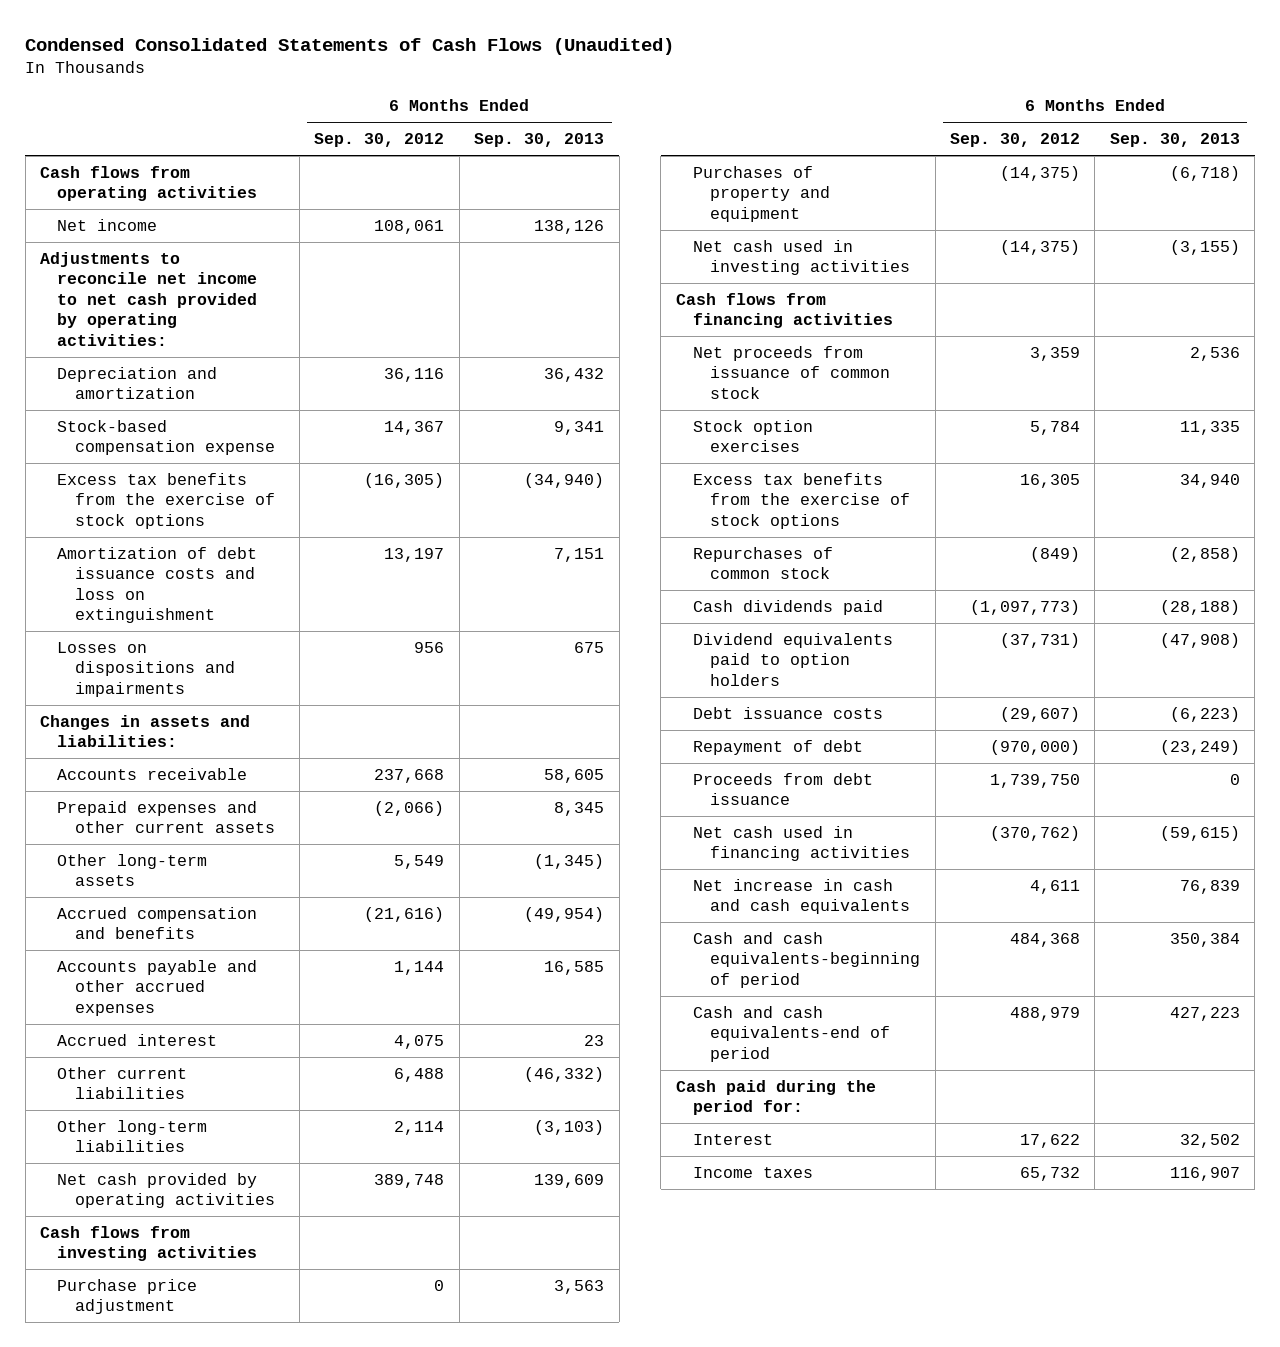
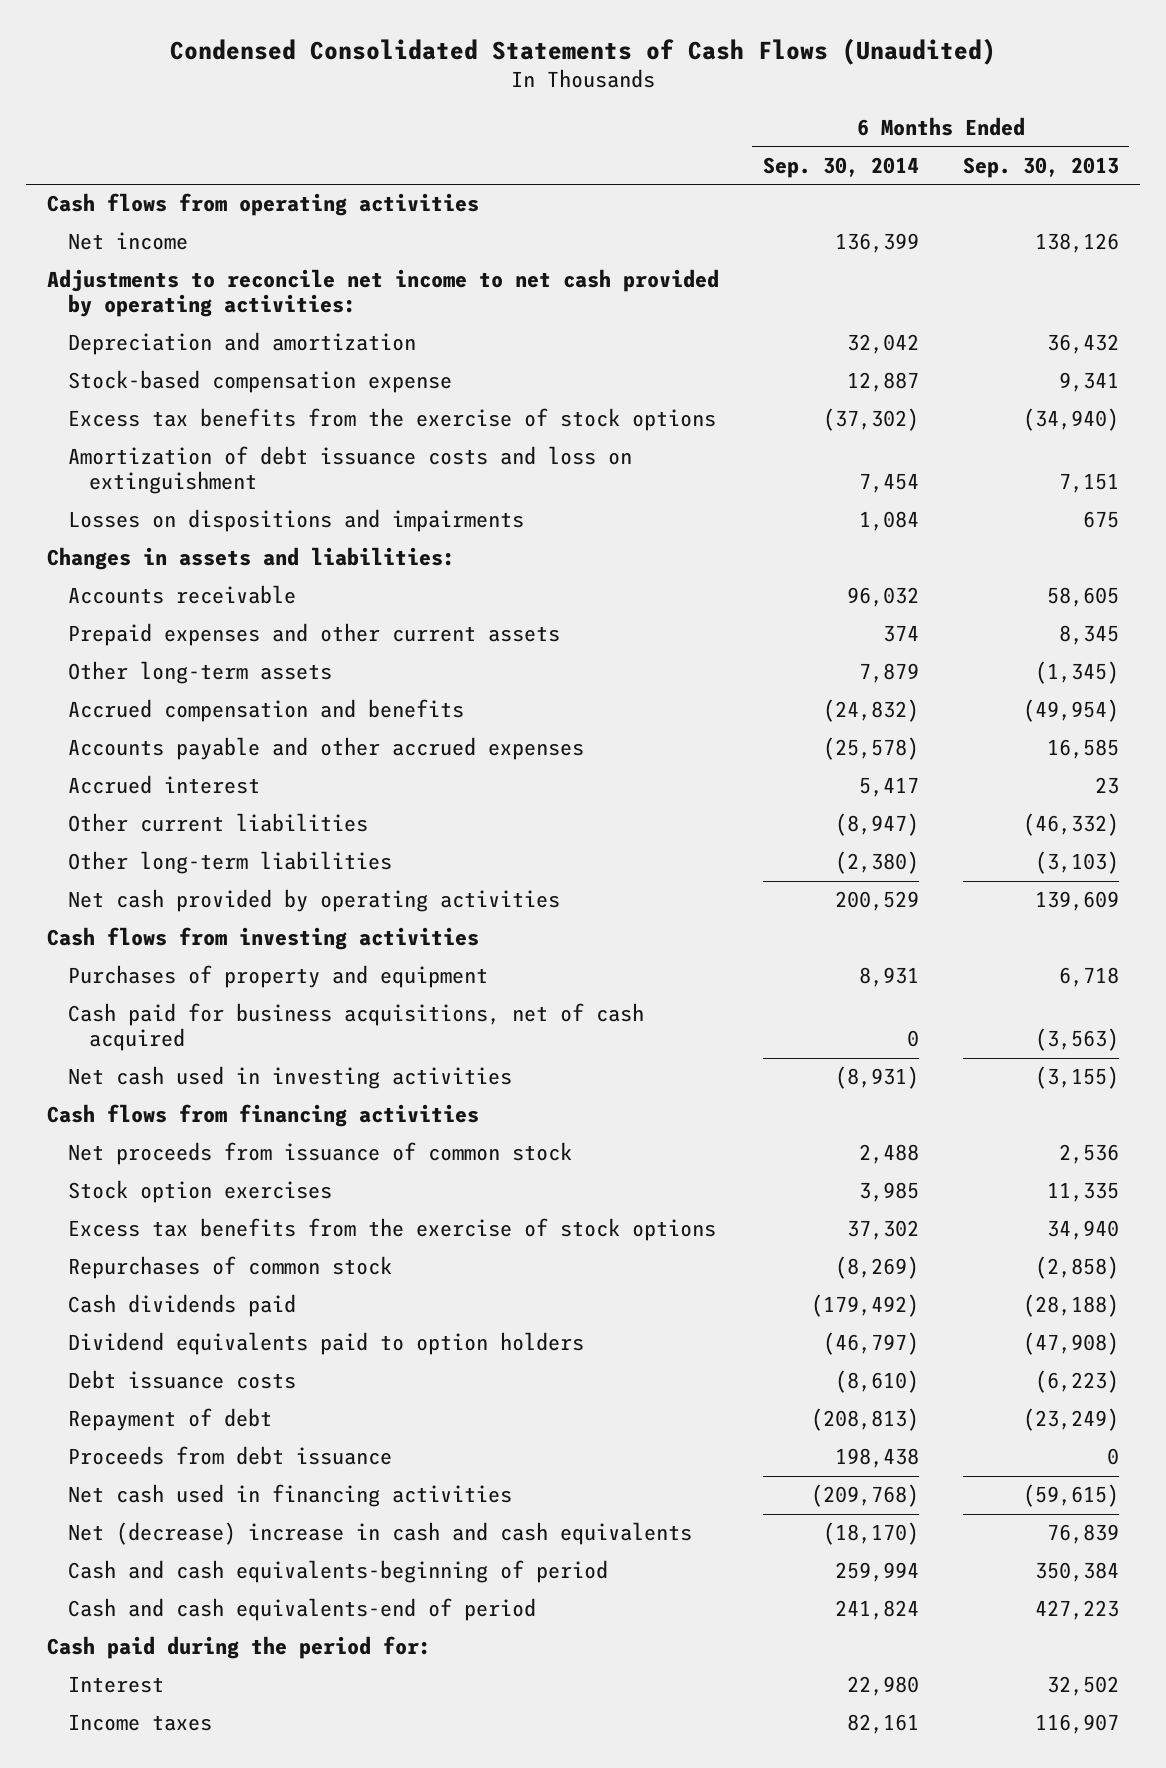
[314,133,445,148] Sep. 30, 2012 -> none
none -> [762,156,919,178] Sep. 30, 2014
[57,1278,198,1315] Purchase price adjustment -> none
[1169,165,1240,181] (6,718) -> [1058,967,1119,988] 6,718
none -> [68,1003,645,1052] Cash paid for business acquisitions, net of cash acquired
[692,878,911,915] Net increase in cash and cash equivalents -> [68,1522,693,1546] Net (decrease) increase in cash and cash equivalents

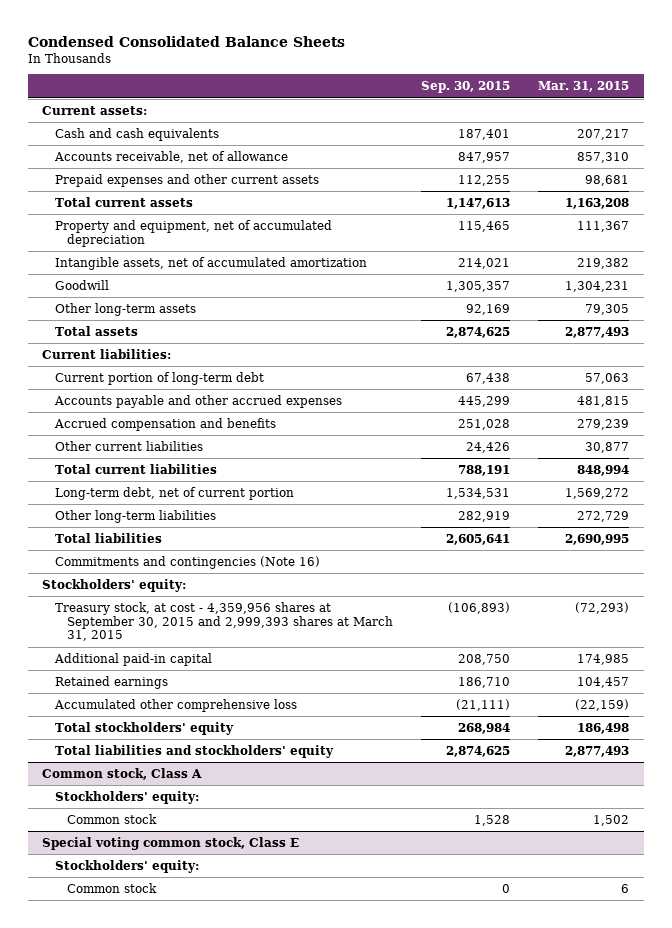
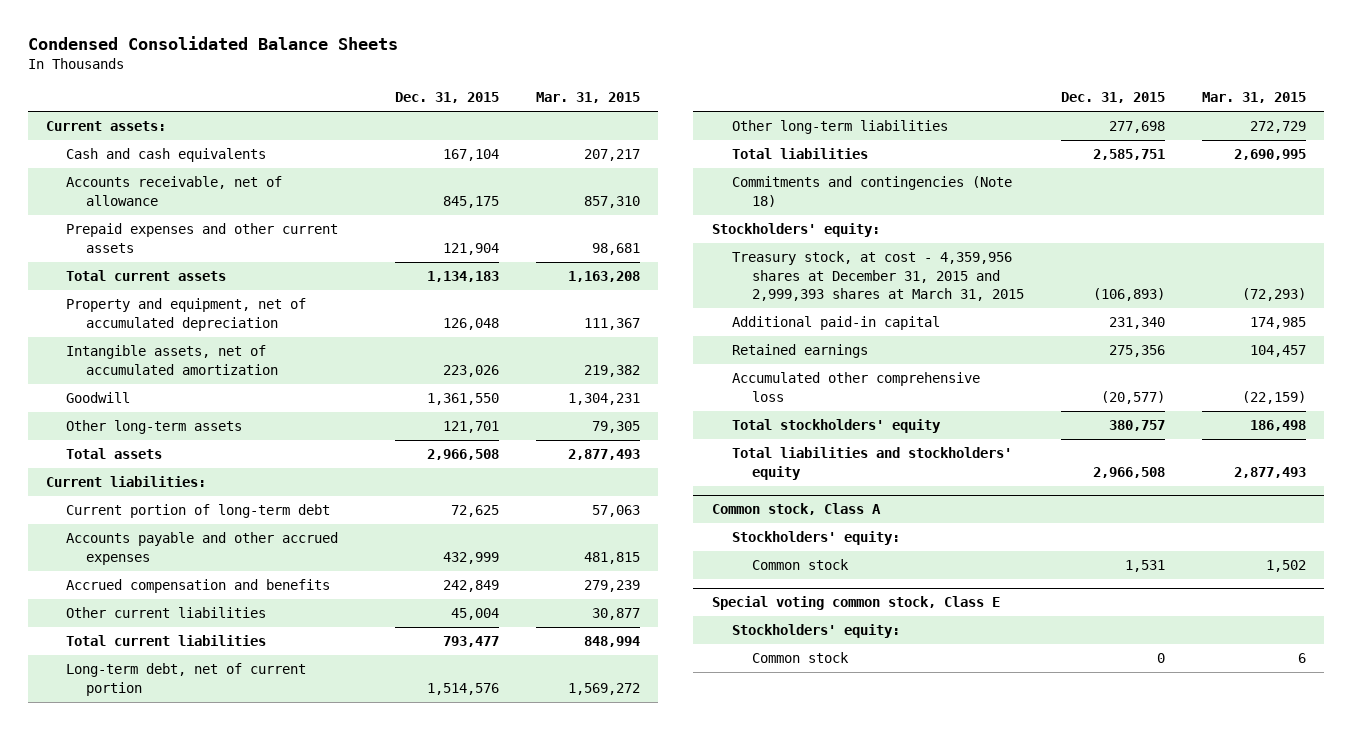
[421,81,511,94] Sep. 30, 2015 -> none
none -> [395,92,500,104] Dec. 31, 2015
[54,555,320,569] Commitments and contingencies (Note 16) -> [732,176,1013,207] Commitments and contingencies (Note 18)
[54,601,393,642] Treasury stock, at cost - 4,359,956 shares at September 30, 2015 and 2,999,393 shares at March 31, 2015 -> [732,251,1025,302] Treasury stock, at cost - 4,359,956 shares at December 31, 2015 and 2,999,393 shares at March 31, 2015

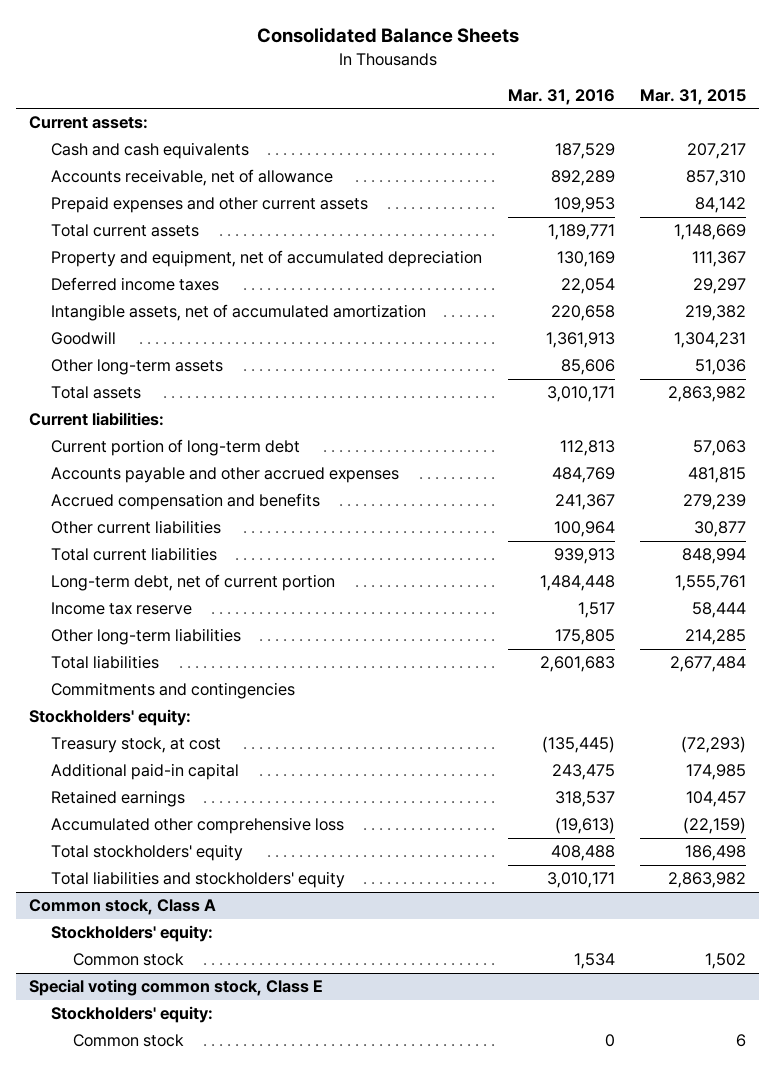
[27,35,398,50] Condensed Consolidated Balance Sheets -> [256,27,519,44] Consolidated Balance Sheets
[395,92,500,104] Dec. 31, 2015 -> none
none -> [507,88,615,105] Mar. 31, 2016
[591,242,640,255] 98,681 -> [695,197,747,214] 84,142
[567,271,640,283] 1,163,208 -> [674,224,747,241] 1,148,669
none -> [51,277,220,292] Deferred income taxes
[591,421,640,434] 79,305 -> [695,359,747,376] 51,036
[567,449,640,461] 2,877,493 -> [668,386,747,403] 2,863,982
[567,682,640,695] 1,569,272 -> [675,575,747,592] 1,555,761
none -> [51,602,193,616] Income tax reserve
[1249,121,1306,134] 272,729 -> [685,629,747,646] 214,285
[1233,149,1306,161] 2,690,995 -> [670,656,747,673] 2,677,484
[732,176,1013,207] Commitments and contingencies (Note 18) -> [51,682,296,700] Commitments and contingencies
[732,251,1025,302] Treasury stock, at cost - 4,359,956 shares at December 31, 2015 and 2,999,393 shares at March 31, 2015 -> [51,737,222,754] Treasury stock, at cost
[1233,466,1306,478] 2,877,493 -> [668,872,747,889] 2,863,982

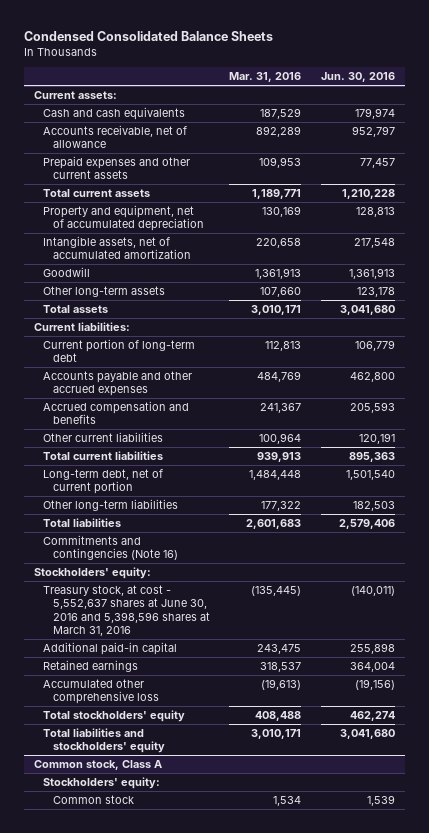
[256,27,519,44] Consolidated Balance Sheets -> [24,31,274,42] Condensed Consolidated Balance Sheets
[640,88,747,105] Mar. 31, 2015 -> none
none -> [321,72,396,83] Jun. 30, 2016
[51,277,220,292] Deferred income taxes -> none
[560,359,615,376] 85,606 -> [260,286,302,297] 107,660
[51,602,193,616] Income tax reserve -> none
[554,629,615,646] 175,805 -> [261,500,302,511] 177,322
[51,682,296,700] Commitments and contingencies -> [43,534,178,561] Commitments and contingencies (Note 16)
[51,737,222,754] Treasury stock, at cost -> [43,584,210,637] Treasury stock, at cost - 5,552,637 shares at June 30, 2016 and 5,398,596 shares at March 31, 2016
[29,979,324,997] Special voting common stock, Class E -> none
[51,1006,214,1024] Stockholders' equity: -> none
[73,1034,185,1048] Common stock -> none

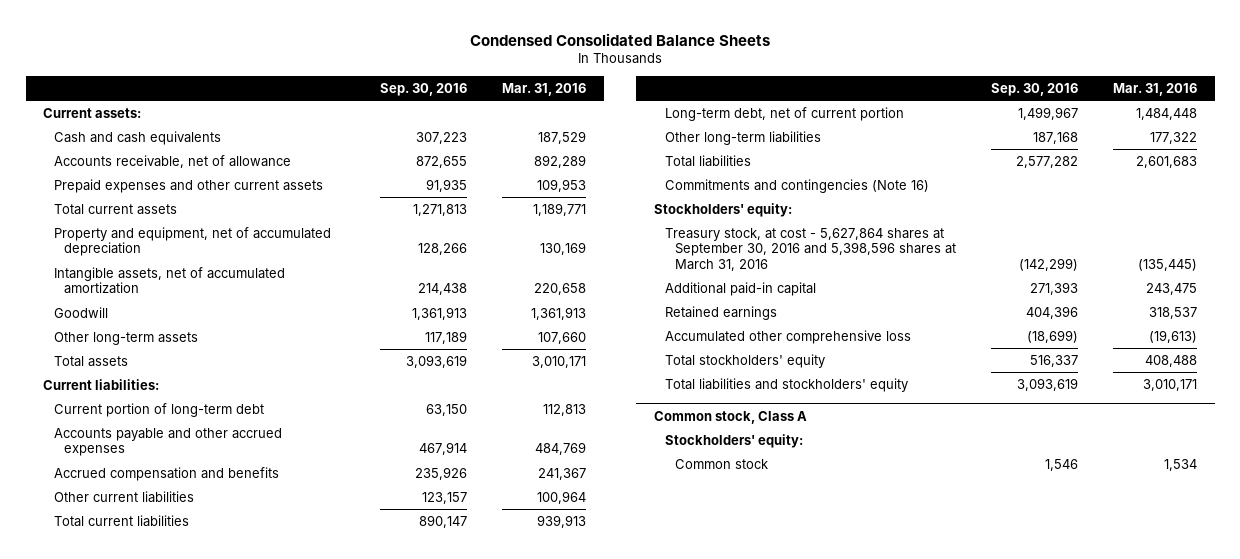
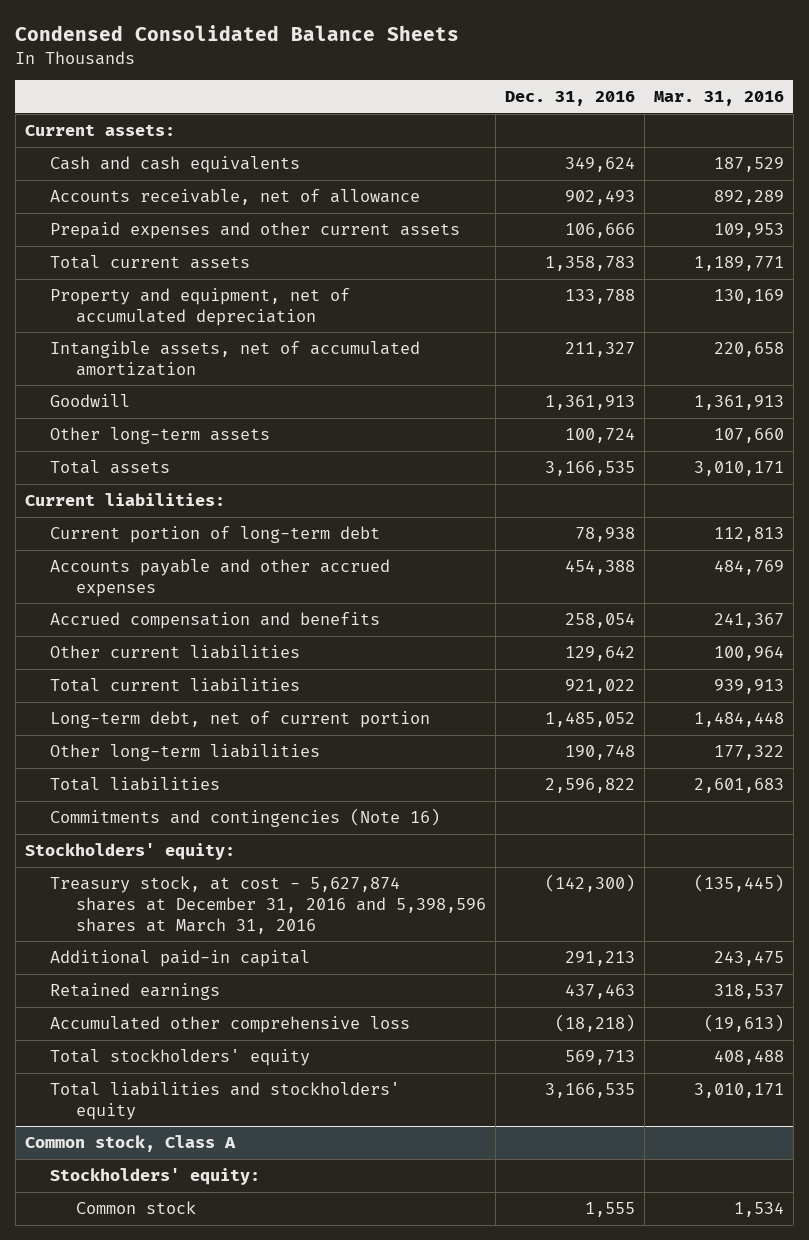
[380,83,468,97] Sep. 30, 2016 -> none
none -> [504,91,635,107] Dec. 31, 2016
[664,227,957,272] Treasury stock, at cost - 5,627,864 shares at September 30, 2016 and 5,398,596 shares at March 31, 2016 -> [50,876,486,935] Treasury stock, at cost - 5,627,874 shares at December 31, 2016 and 5,398,596 shares at March 31, 2016

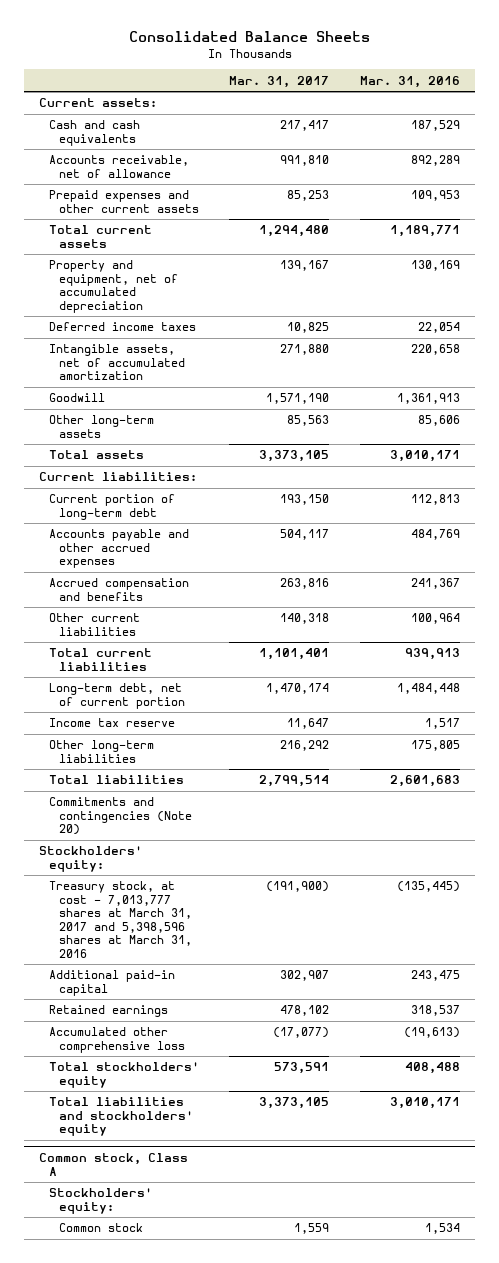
[15,25,460,42] Condensed Consolidated Balance Sheets -> [128,31,370,43] Consolidated Balance Sheets
[504,91,635,107] Dec. 31, 2016 -> none
none -> [229,75,330,88] Mar. 31, 2017
none -> [49,322,197,332] Deferred income taxes
[713,428,784,444] 107,660 -> [417,415,460,427] 85,606
none -> [49,718,176,728] Income tax reserve
[713,745,784,761] 177,322 -> [410,740,460,752] 175,805
[50,808,441,828] Commitments and contingencies (Note 16) -> [49,797,192,836] Commitments and contingencies (Note 20)
[50,876,486,935] Treasury stock, at cost - 5,627,874 shares at December 31, 2016 and 5,398,596 shares at March 31, 2016 -> [49,881,192,958] Treasury stock, at cost - 7,013,777 shares at March 31, 2017 and 5,398,596 shares at March 31, 2016

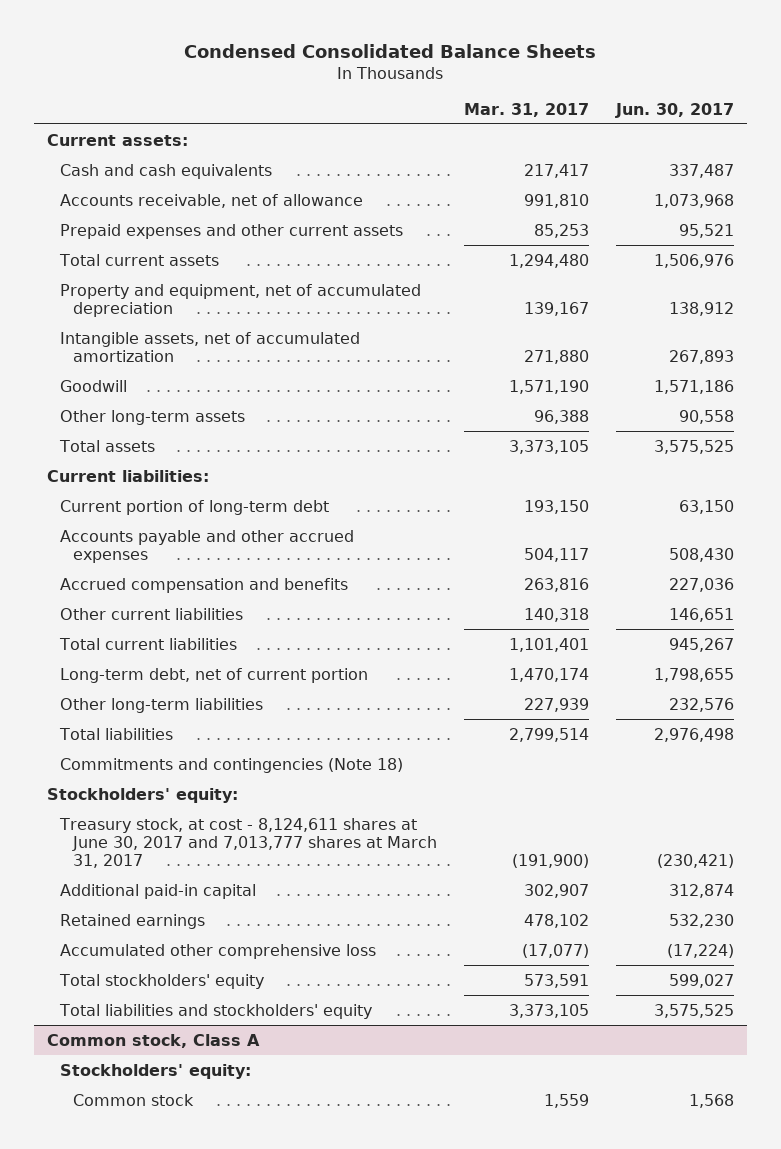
[128,31,370,43] Consolidated Balance Sheets -> [184,43,597,58] Condensed Consolidated Balance Sheets
[359,75,460,88] Mar. 31, 2016 -> none
none -> [614,102,734,118] Jun. 30, 2017
[49,322,197,332] Deferred income taxes -> none
[287,415,330,427] 85,563 -> [533,409,589,424] 96,388
[49,718,176,728] Income tax reserve -> none
[280,740,330,752] 216,292 -> [523,697,589,712] 227,939
[49,797,192,836] Commitments and contingencies (Note 20) -> [60,757,404,773] Commitments and contingencies (Note 18)
[49,881,192,958] Treasury stock, at cost - 7,013,777 shares at March 31, 2017 and 5,398,596 shares at March 31, 2016 -> [59,817,438,868] Treasury stock, at cost - 8,124,611 shares at June 30, 2017 and 7,013,777 shares at March 31, 2017

